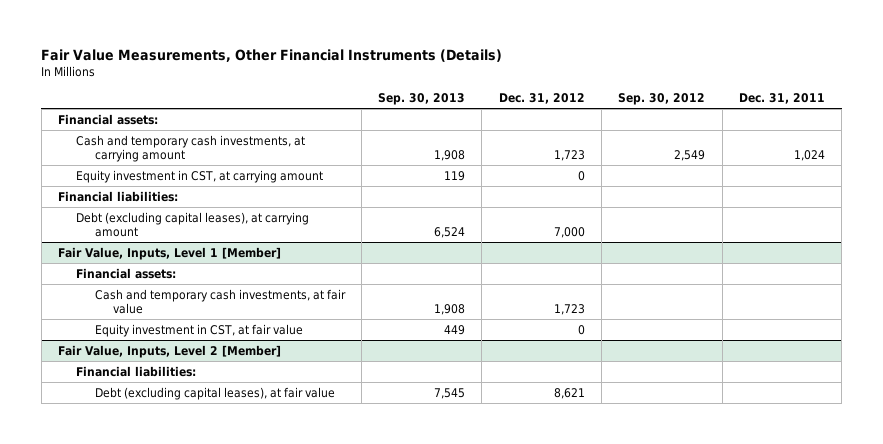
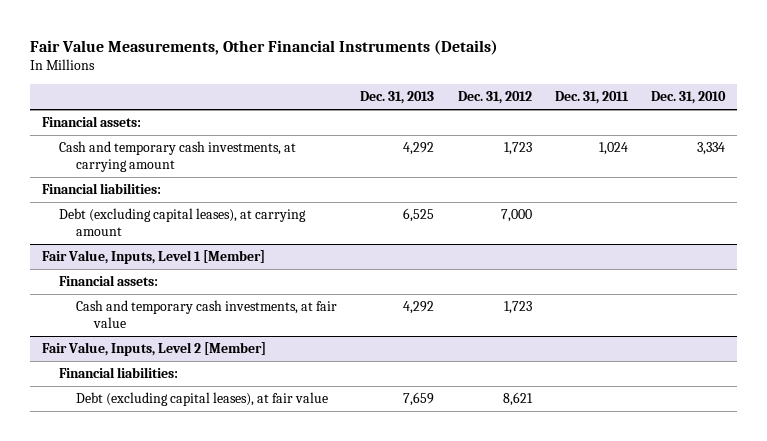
[378,93,466,106] Sep. 30, 2013 -> none
[618,93,706,106] Sep. 30, 2012 -> none
none -> [360,91,435,105] Dec. 31, 2013
none -> [651,91,727,105] Dec. 31, 2010
[76,169,324,183] Equity investment in CST, at carrying amount -> none
[94,323,303,337] Equity investment in CST, at fair value -> none

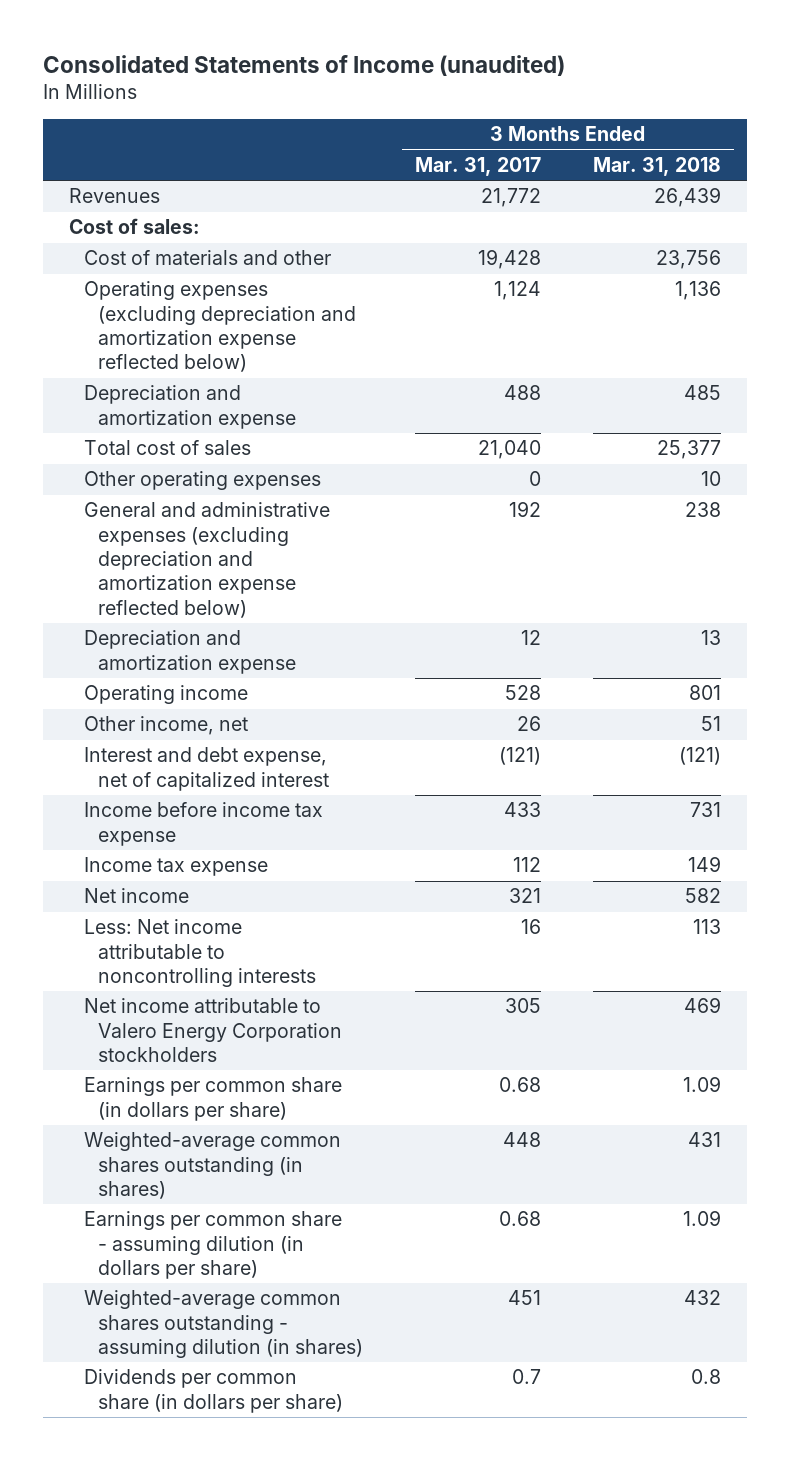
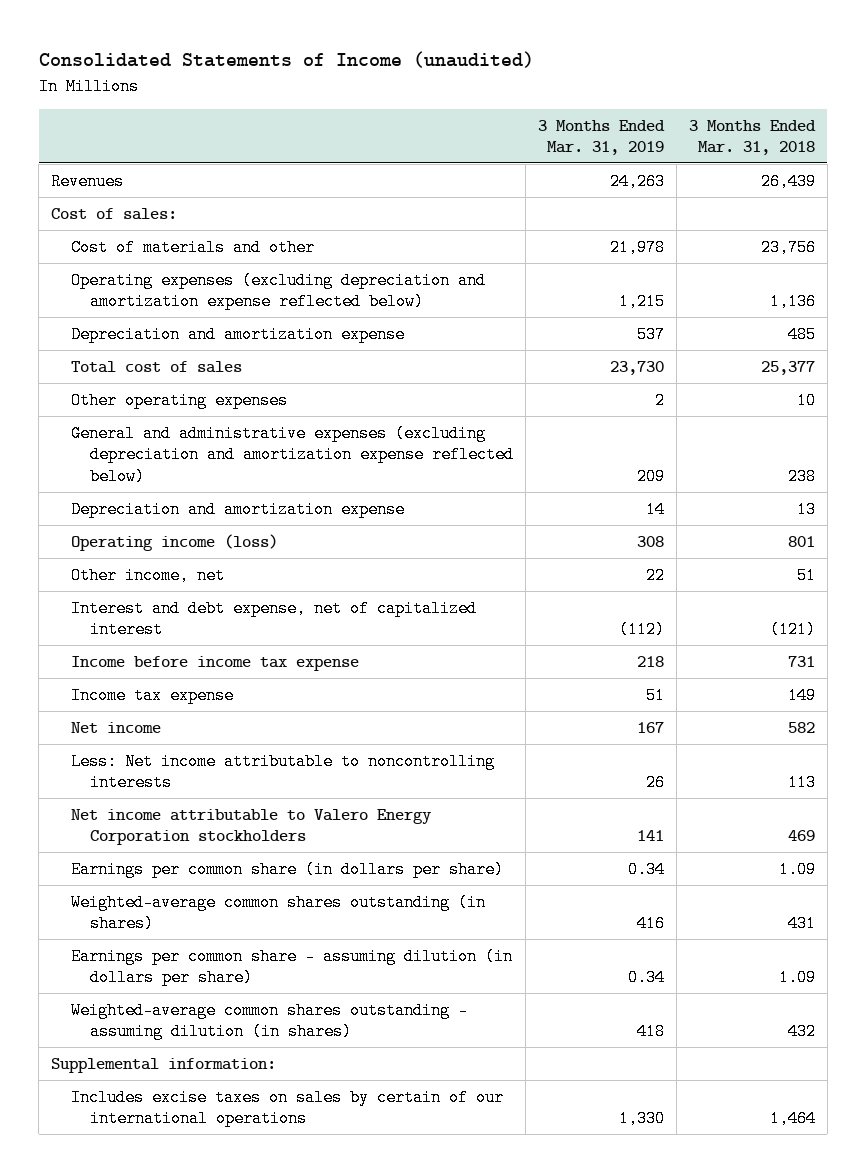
[415,156,542,176] Mar. 31, 2017 -> none
none -> [538,119,666,155] 3 Months Ended Mar. 31, 2019
[83,685,248,705] Operating income -> [70,533,278,551] Operating income (loss)
[83,1369,344,1413] Dividends per common share (in dollars per share) -> none
none -> [51,1057,277,1073] Supplemental information:
none -> [70,1088,504,1128] Includes excise taxes on sales by certain of our international operations

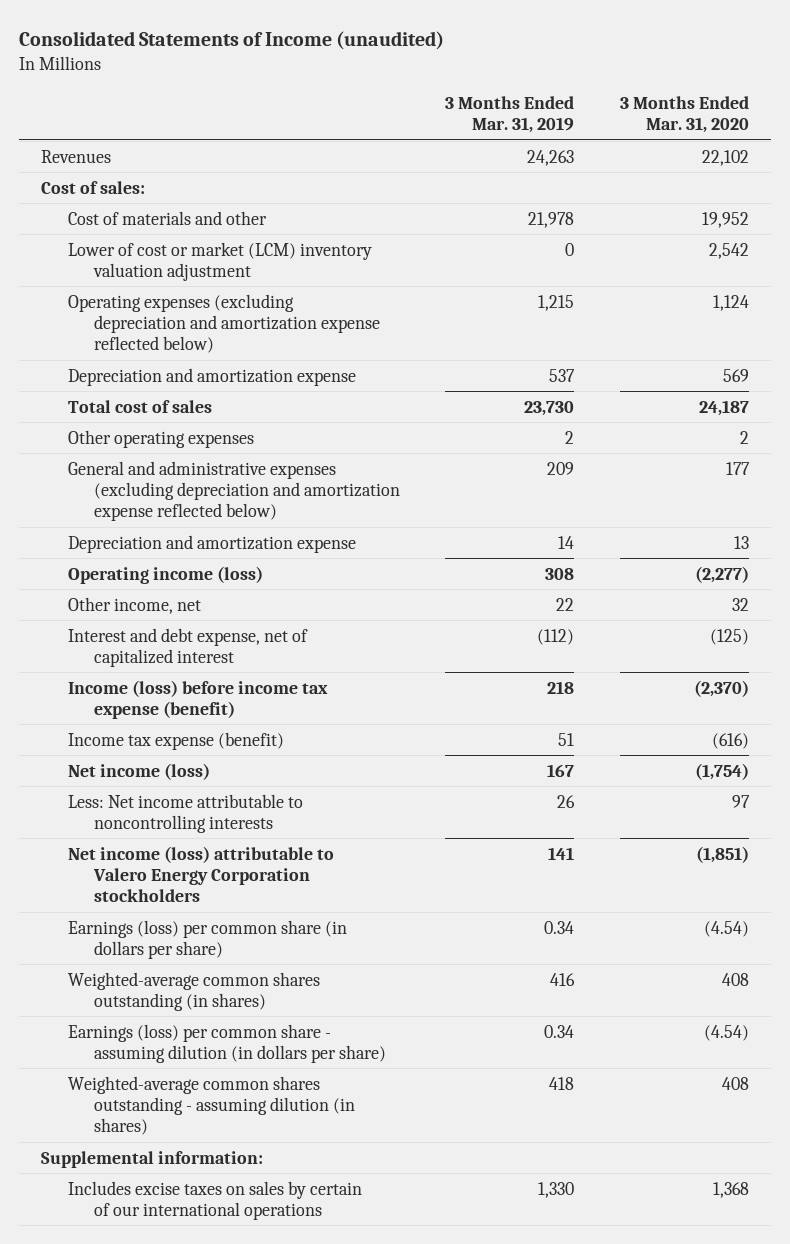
[688,119,816,155] 3 Months Ended Mar. 31, 2018 -> none
none -> [619,95,749,133] 3 Months Ended Mar. 31, 2020
none -> [67,241,372,281] Lower of cost or market (LCM) inventory valuation adjustment
[70,655,359,671] Income before income tax expense -> [67,679,328,719] Income (loss) before income tax expense (benefit)
[70,686,234,704] Income tax expense -> [67,731,284,750] Income tax expense (benefit)
[70,721,161,733] Net income -> [67,762,210,780] Net income (loss)
[70,808,432,846] Net income attributable to Valero Energy Corporation stockholders -> [67,845,334,902] Net income (loss) attributable to Valero Energy Corporation stockholders
[70,860,504,878] Earnings per common share (in dollars per share) -> [67,919,347,959] Earnings (loss) per common share (in dollars per share)
[70,947,513,987] Earnings per common share - assuming dilution (in dollars per share) -> [67,1023,387,1063] Earnings (loss) per common share - assuming dilution (in dollars per share)

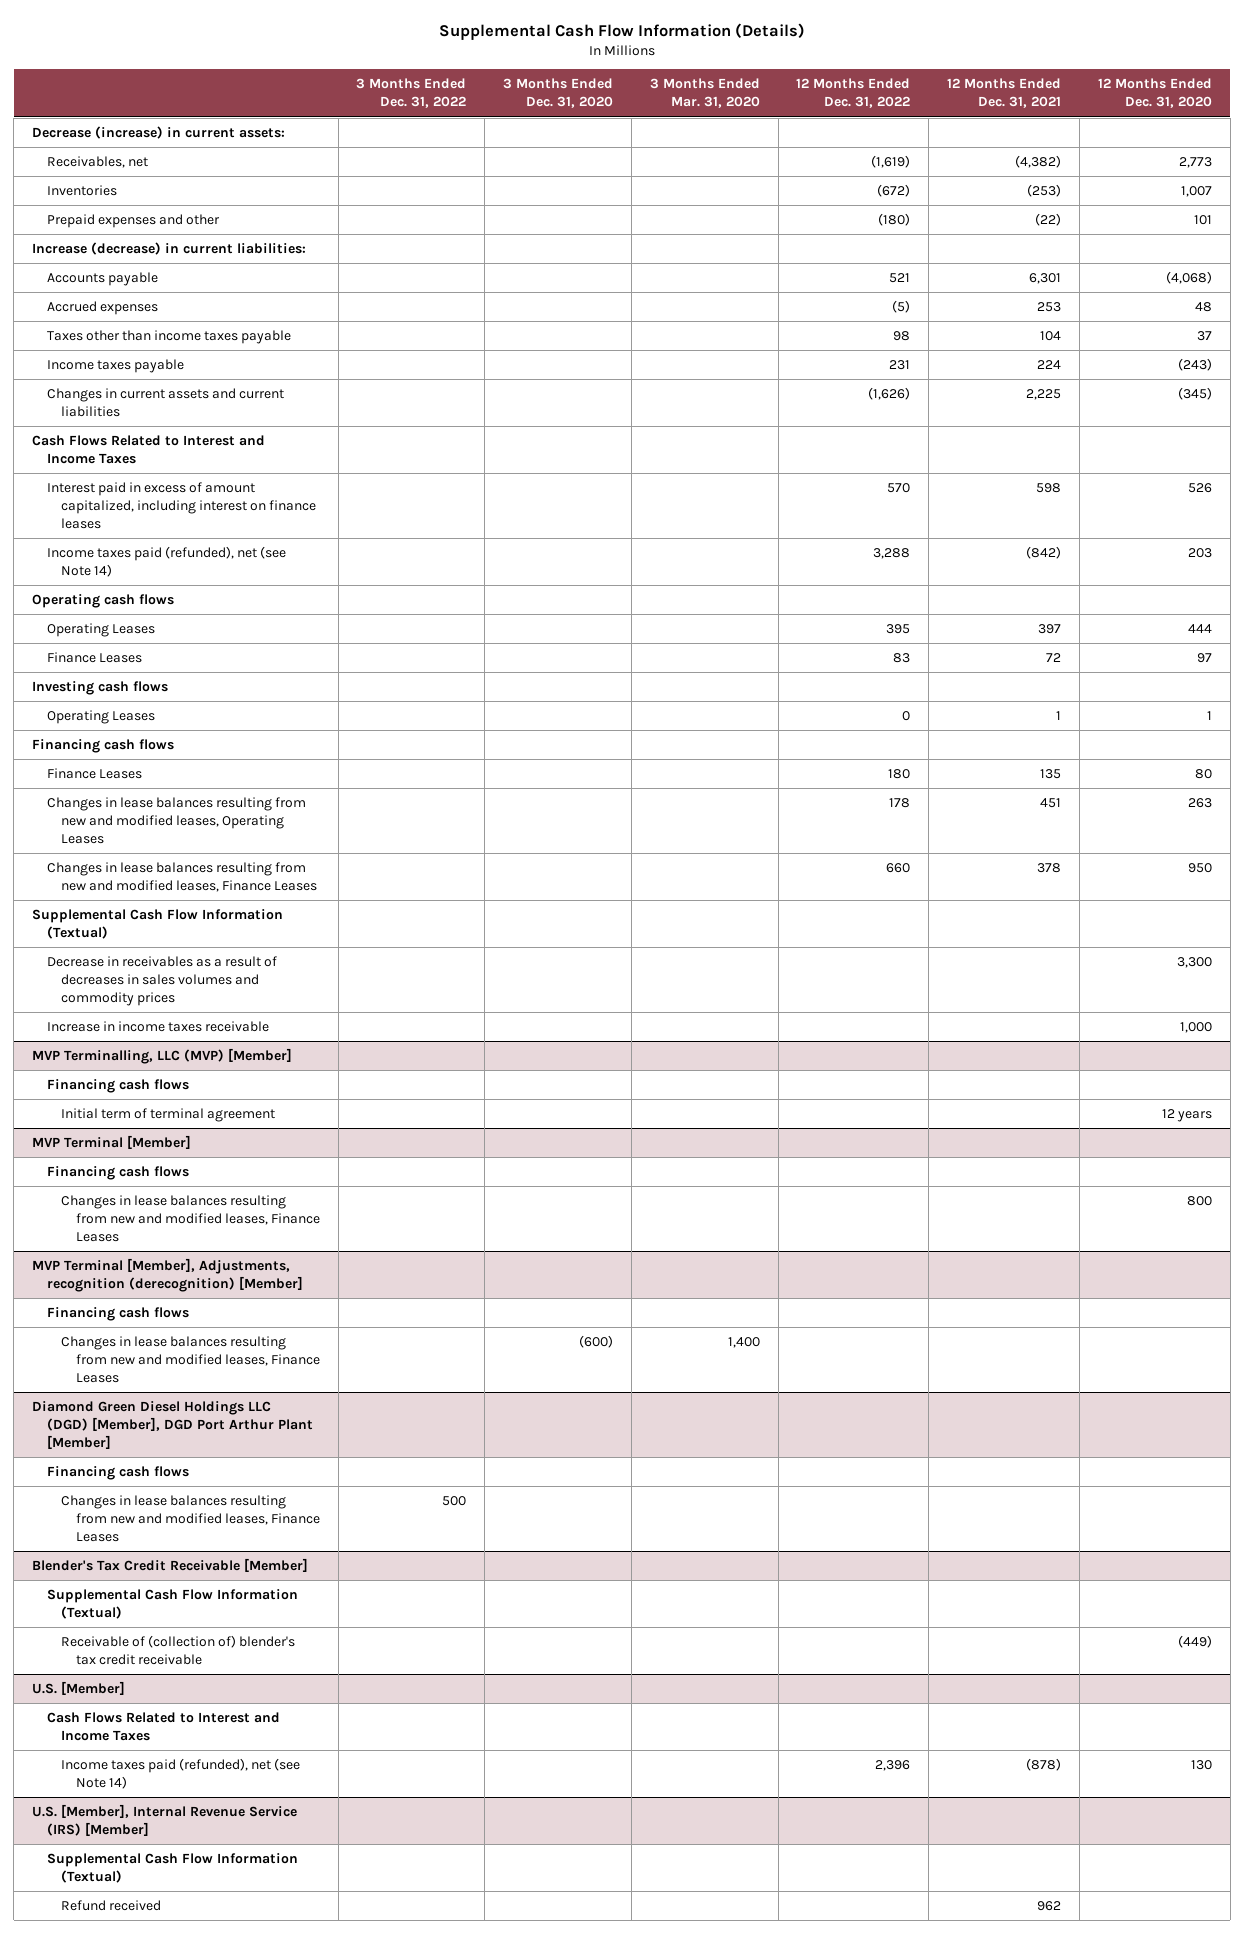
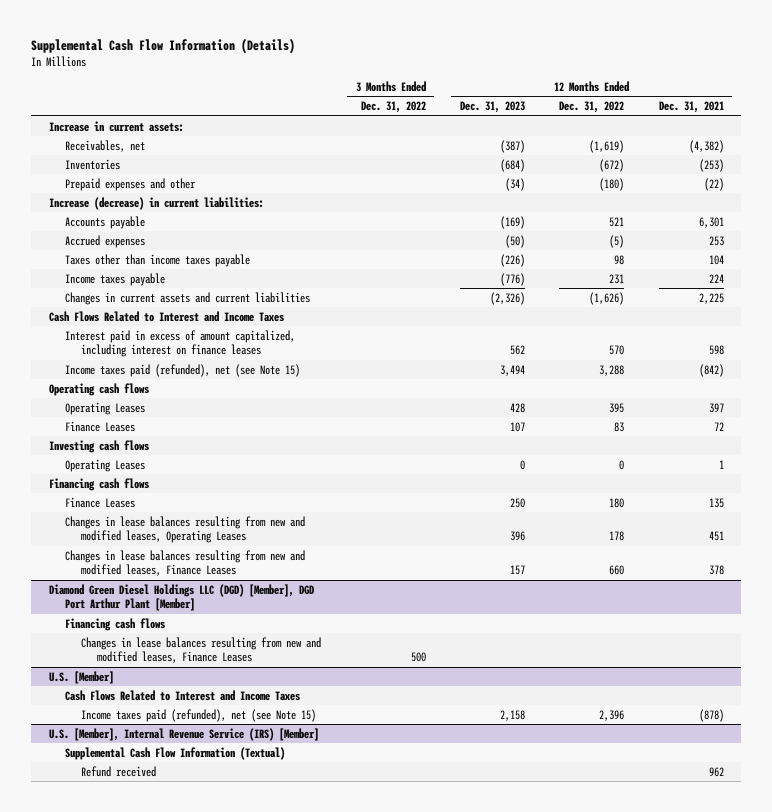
[503,78,614,109] 3 Months Ended Dec. 31, 2020 -> none
[649,78,760,109] 3 Months Ended Mar. 31, 2020 -> none
[1097,78,1212,109] 12 Months Ended Dec. 31, 2020 -> none
none -> [459,101,525,114] Dec. 31, 2023
[32,126,286,140] Decrease (increase) in current assets: -> [48,120,184,132] Increase in current assets:
[46,546,286,578] Income taxes paid (refunded), net (see Note 14) -> [64,363,300,377] Income taxes paid (refunded), net (see Note 15)
[32,909,284,940] Supplemental Cash Flow Information (Textual) -> none
[46,956,277,1007] Decrease in receivables as a result of decreases in sales volumes and commodity prices -> none
[46,1021,269,1033] Increase in income taxes receivable -> none
[32,1048,293,1065] MVP Terminalling, LLC (MVP) [Member] -> none
[46,1079,189,1094] Financing cash flows -> none
[61,1108,276,1123] Initial term of terminal agreement -> none
[32,1135,192,1150] MVP Terminal [Member] -> none
[46,1166,189,1181] Financing cash flows -> none
[61,1195,320,1243] Changes in lease balances resulting from new and modified leases, Finance Leases -> none
[32,1258,303,1293] MVP Terminal [Member], Adjustments, recognition (derecognition) [Member] -> none
[46,1307,189,1322] Financing cash flows -> none
[61,1336,320,1384] Changes in lease balances resulting from new and modified leases, Finance Leases -> none
[32,1558,309,1573] Blender's Tax Credit Receivable [Member] -> none
[46,1589,298,1620] Supplemental Cash Flow Information (Textual) -> none
[61,1635,296,1666] Receivable of (collection of) blender's tax credit receivable -> none
[61,1758,301,1790] Income taxes paid (refunded), net (see Note 14) -> [81,708,317,722] Income taxes paid (refunded), net (see Note 15)

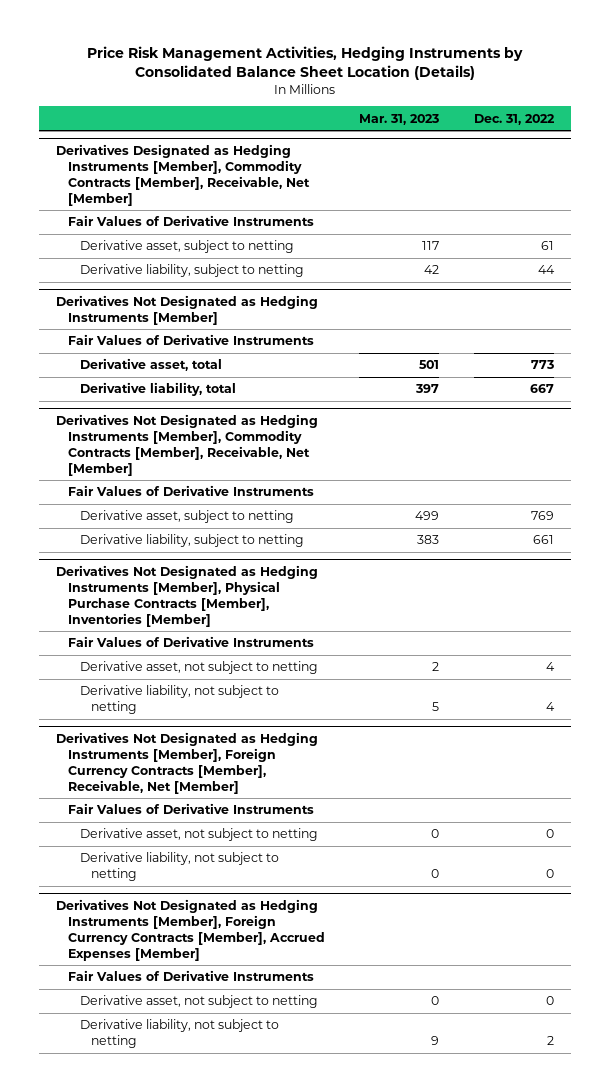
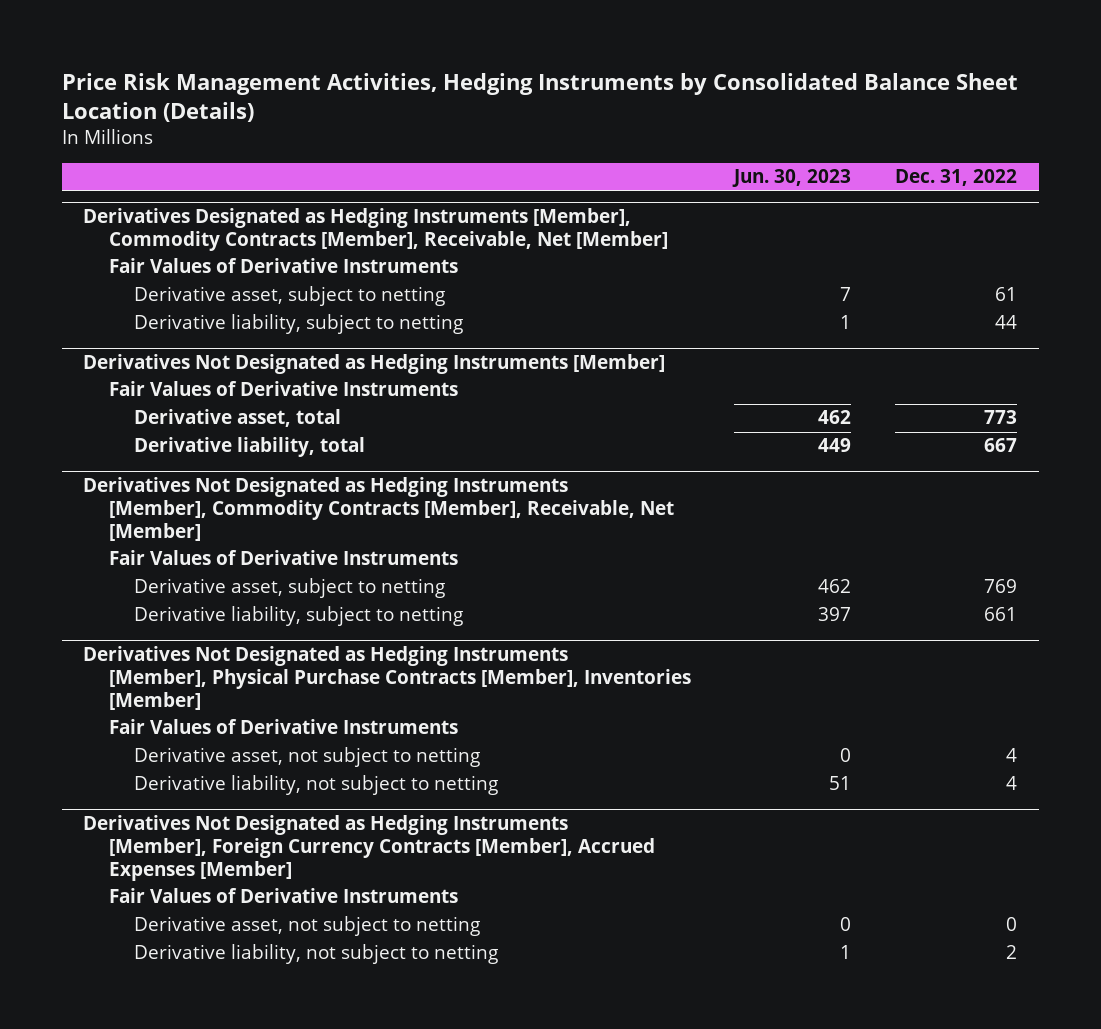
[359,113,440,125] Mar. 31, 2023 -> none
none -> [732,169,852,188] Jun. 30, 2023
[56,732,319,794] Derivatives Not Designated as Hedging Instruments [Member], Foreign Currency Contracts [Member], Receivable, Net [Member] -> none
[68,803,315,815] Fair Values of Derivative Instruments -> none
[79,828,318,842] Derivative asset, not subject to netting -> none
[79,852,279,882] Derivative liability, not subject to netting -> none

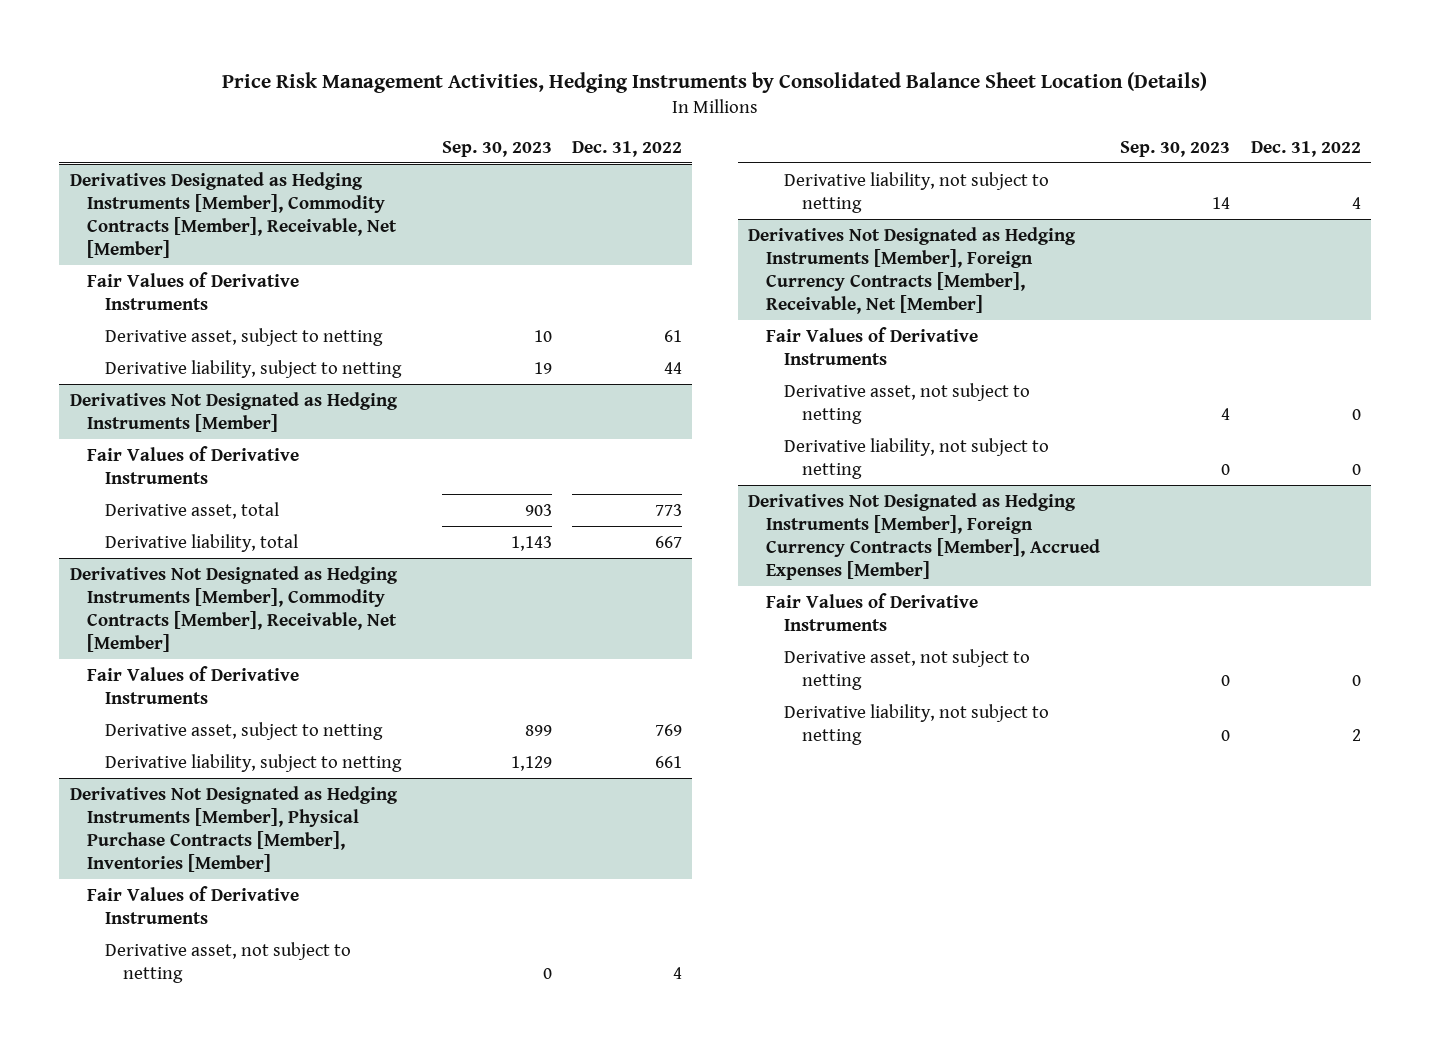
[732,169,852,188] Jun. 30, 2023 -> none
none -> [441,140,552,157] Sep. 30, 2023
none -> [748,226,1077,315] Derivatives Not Designated as Hedging Instruments [Member], Foreign Currency Contracts [Member], Receivable, Net [Member]
none -> [766,326,979,365] Fair Values of Derivative Instruments
none -> [783,382,1030,424] Derivative asset, not subject to netting
none -> [783,437,1049,479] Derivative liability, not subject to netting

